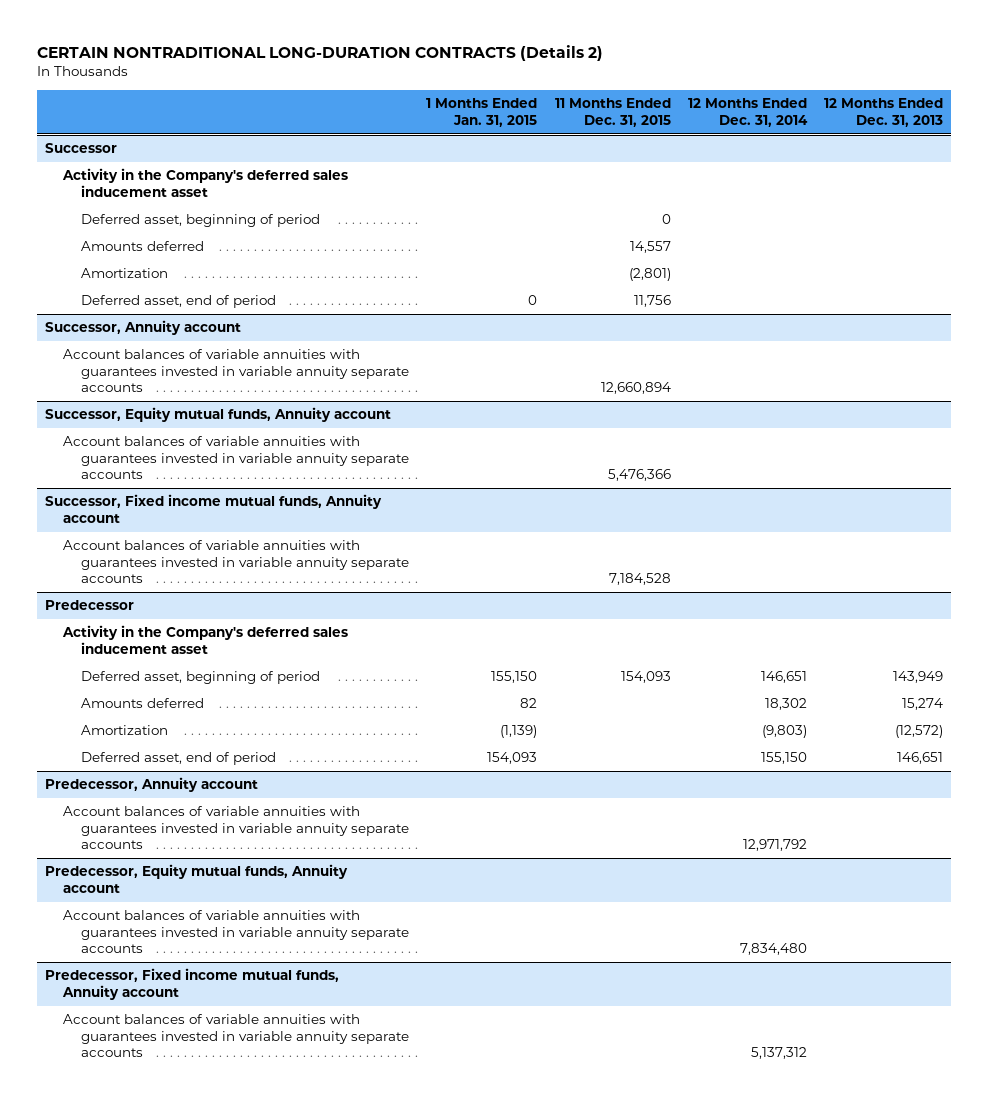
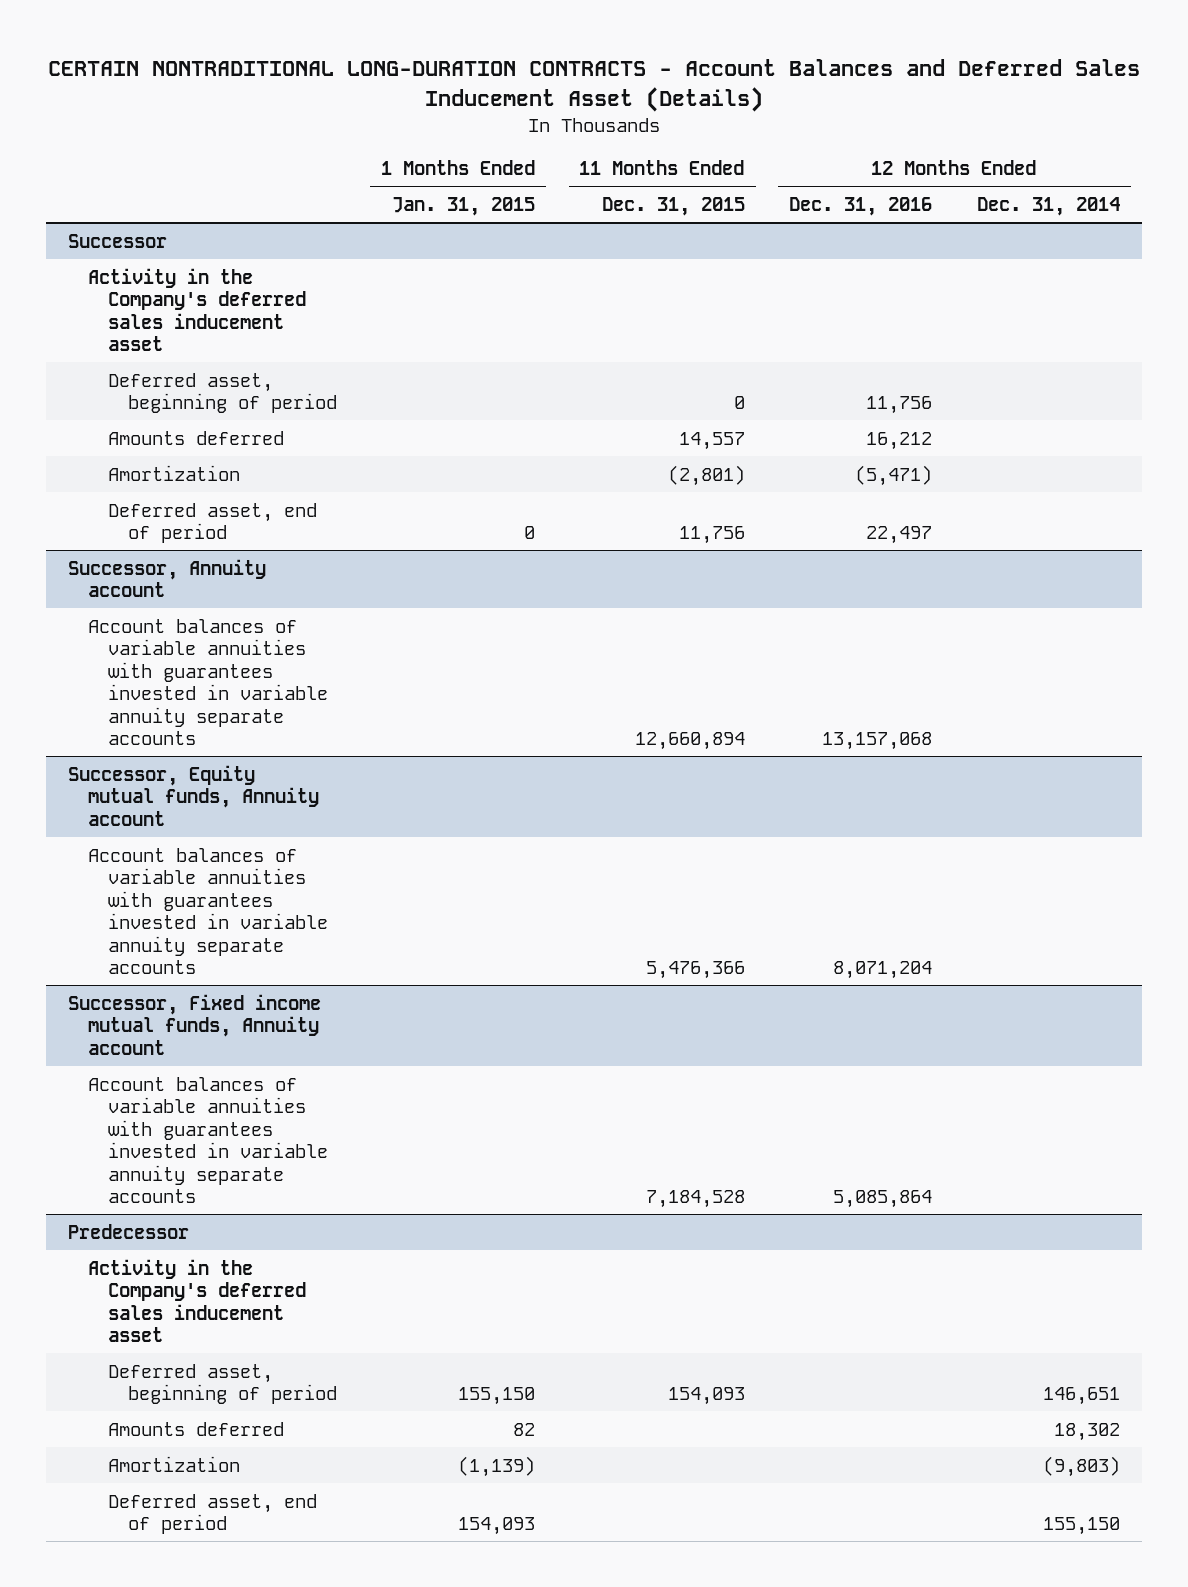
[36,44,603,61] CERTAIN NONTRADITIONAL LONG-DURATION CONTRACTS (Details 2) -> [47,58,1140,112] CERTAIN NONTRADITIONAL LONG-DURATION CONTRACTS - Account Balances and Deferred Sales Inducement Asset (Details)
[823,98,943,127] 12 Months Ended Dec. 31, 2013 -> none
none -> [789,197,933,217] Dec. 31, 2016
[45,777,259,793] Predecessor, Annuity account -> none
[63,806,410,850] Account balances of variable annuities with guarantees invested in variable annuity separate accounts -> none
[45,864,349,893] Predecessor, Equity mutual funds, Annuity account -> none
[63,910,410,954] Account balances of variable annuities with guarantees invested in variable annuity separate accounts -> none
[45,968,340,1000] Predecessor, Fixed income mutual funds, Annuity account -> none
[63,1014,410,1058] Account balances of variable annuities with guarantees invested in variable annuity separate accounts -> none

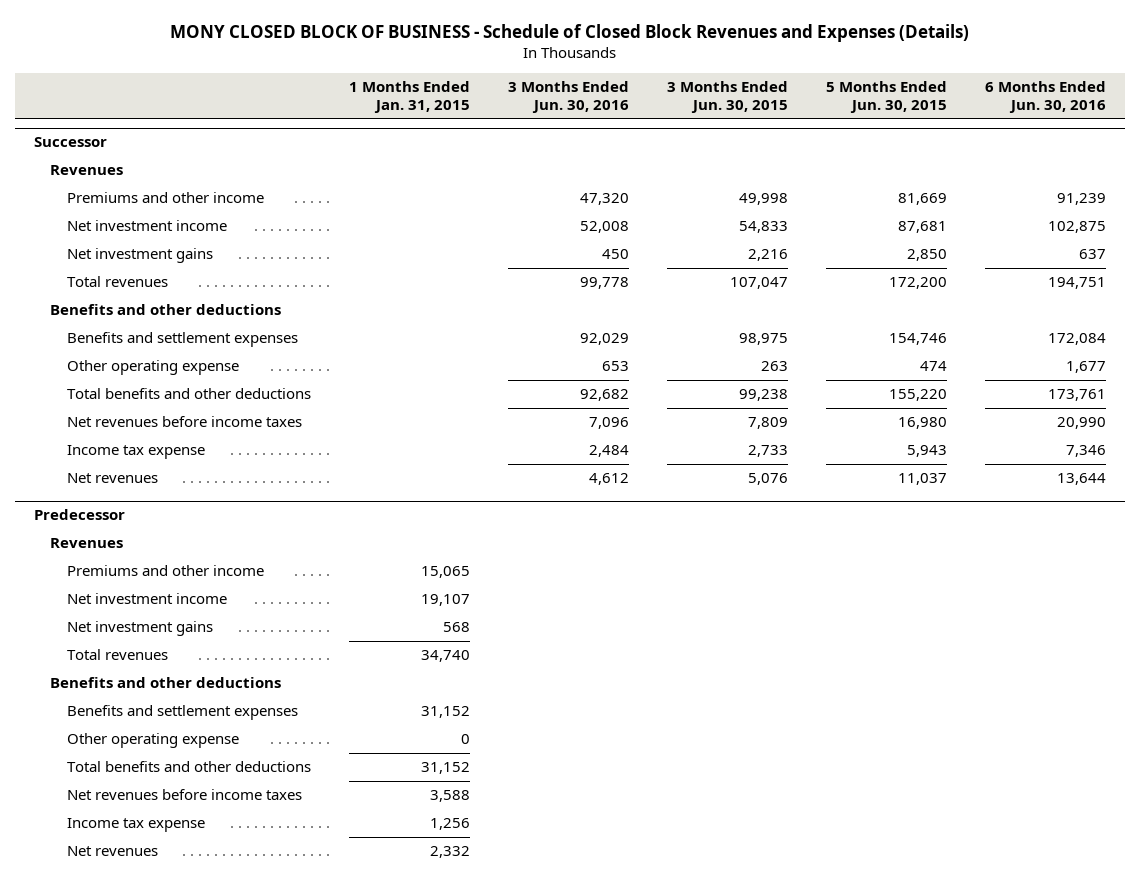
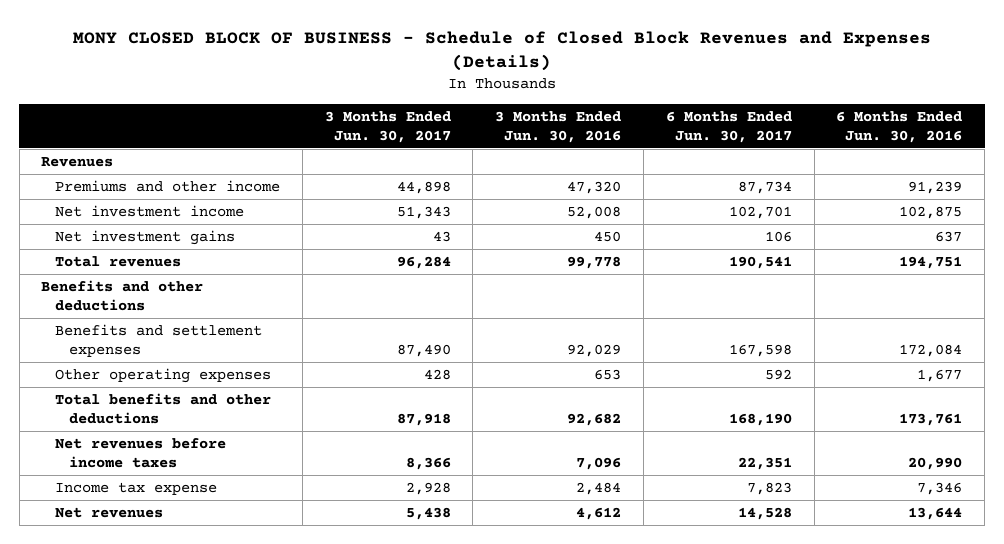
[348,80,470,113] 1 Months Ended Jan. 31, 2015 -> none
[666,80,788,113] 3 Months Ended Jun. 30, 2015 -> none
[825,80,947,113] 5 Months Ended Jun. 30, 2015 -> none
none -> [324,111,451,143] 3 Months Ended Jun. 30, 2017
none -> [665,111,792,143] 6 Months Ended Jun. 30, 2017
[33,137,107,148] Successor -> none
[66,360,239,376] Other operating expense -> [55,368,272,384] Other operating expenses
[33,509,125,521] Predecessor -> none
[50,538,124,549] Revenues -> none
[66,565,264,577] Premiums and other income -> none
[66,593,227,605] Net investment income -> none
[66,621,213,637] Net investment gains -> none
[66,649,168,661] Total revenues -> none
[50,677,282,689] Benefits and other deductions -> none
[66,705,298,721] Benefits and settlement expenses -> none
[66,733,239,749] Other operating expense -> none
[66,761,311,773] Total benefits and other deductions -> none
[66,789,302,801] Net revenues before income taxes -> none
[66,818,205,833] Income tax expense -> none
[66,846,158,857] Net revenues -> none

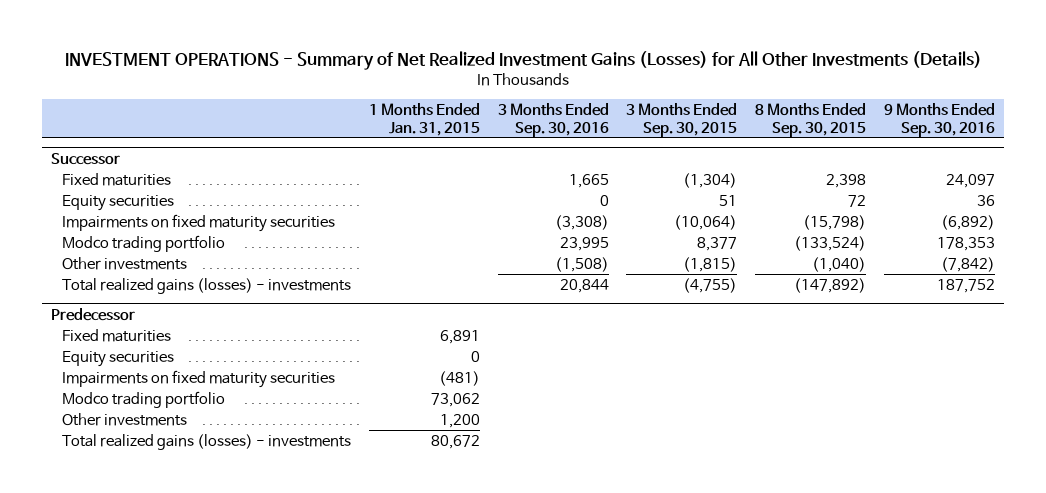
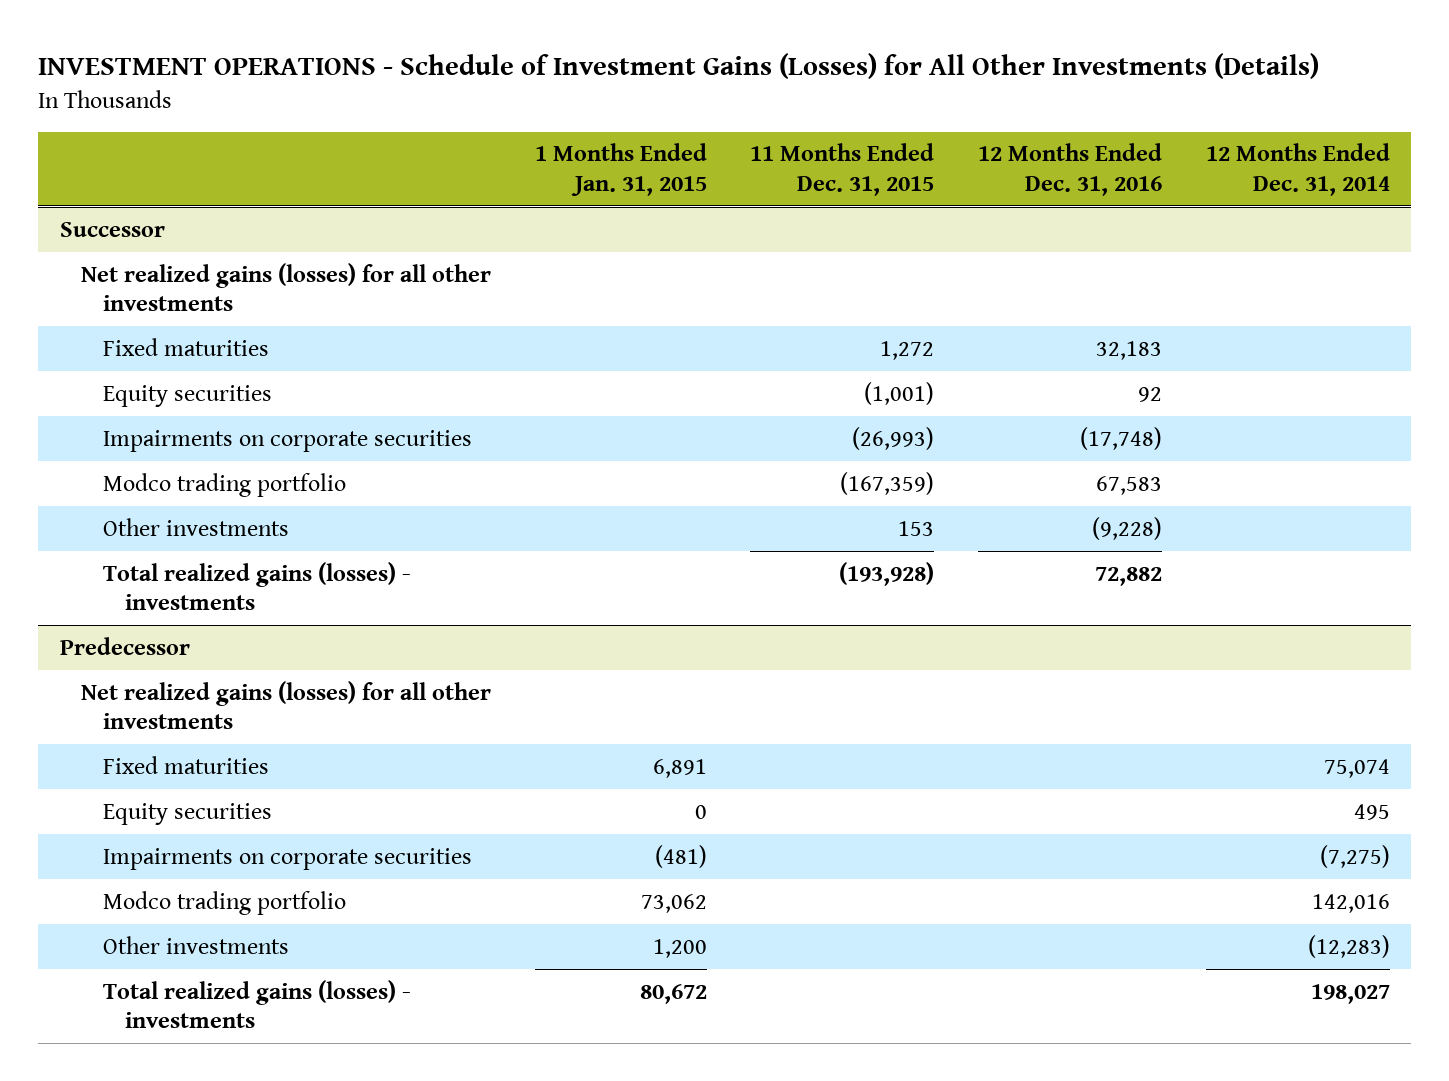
[64,50,982,70] INVESTMENT OPERATIONS - Summary of Net Realized Investment Gains (Losses) for All Other Investments (Details) -> [38,53,1320,80] INVESTMENT OPERATIONS - Schedule of Investment Gains (Losses) for All Other Investments (Details)
[497,103,609,137] 3 Months Ended Sep. 30, 2016 -> none
[626,103,738,137] 3 Months Ended Sep. 30, 2015 -> none
[755,103,867,137] 8 Months Ended Sep. 30, 2015 -> none
[883,103,995,137] 9 Months Ended Sep. 30, 2016 -> none
none -> [750,143,935,196] 11 Months Ended Dec. 31, 2015
none -> [977,143,1162,196] 12 Months Ended Dec. 31, 2016
none -> [1205,143,1390,196] 12 Months Ended Dec. 31, 2014
none -> [81,262,492,312] Net realized gains (losses) for all other investments
[62,213,336,232] Impairments on fixed maturity securities -> [102,429,472,452] Impairments on corporate securities
none -> [81,680,492,730] Net realized gains (losses) for all other investments
[62,369,336,388] Impairments on fixed maturity securities -> [102,847,472,870] Impairments on corporate securities

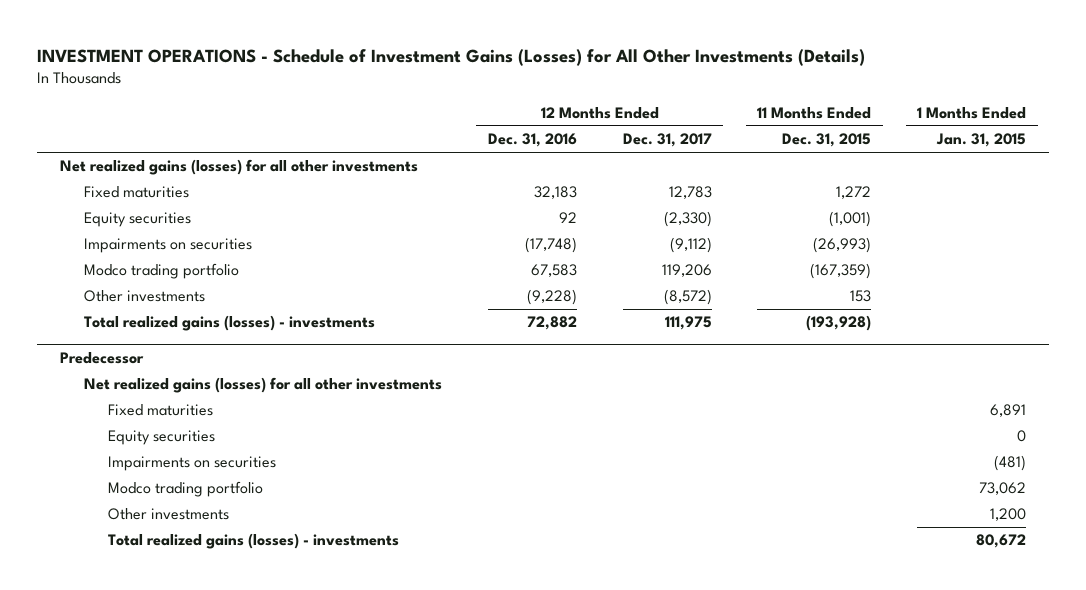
[1205,143,1390,196] 12 Months Ended Dec. 31, 2014 -> none
none -> [622,133,712,148] Dec. 31, 2017
[59,221,165,237] Successor -> none
[102,429,472,452] Impairments on corporate securities -> [83,238,252,254] Impairments on securities
[102,847,472,870] Impairments on corporate securities -> [107,456,276,472] Impairments on securities

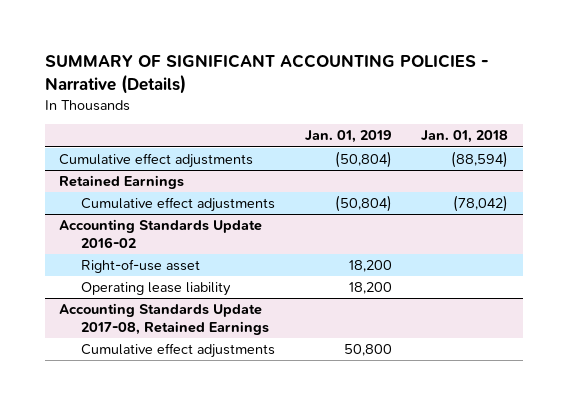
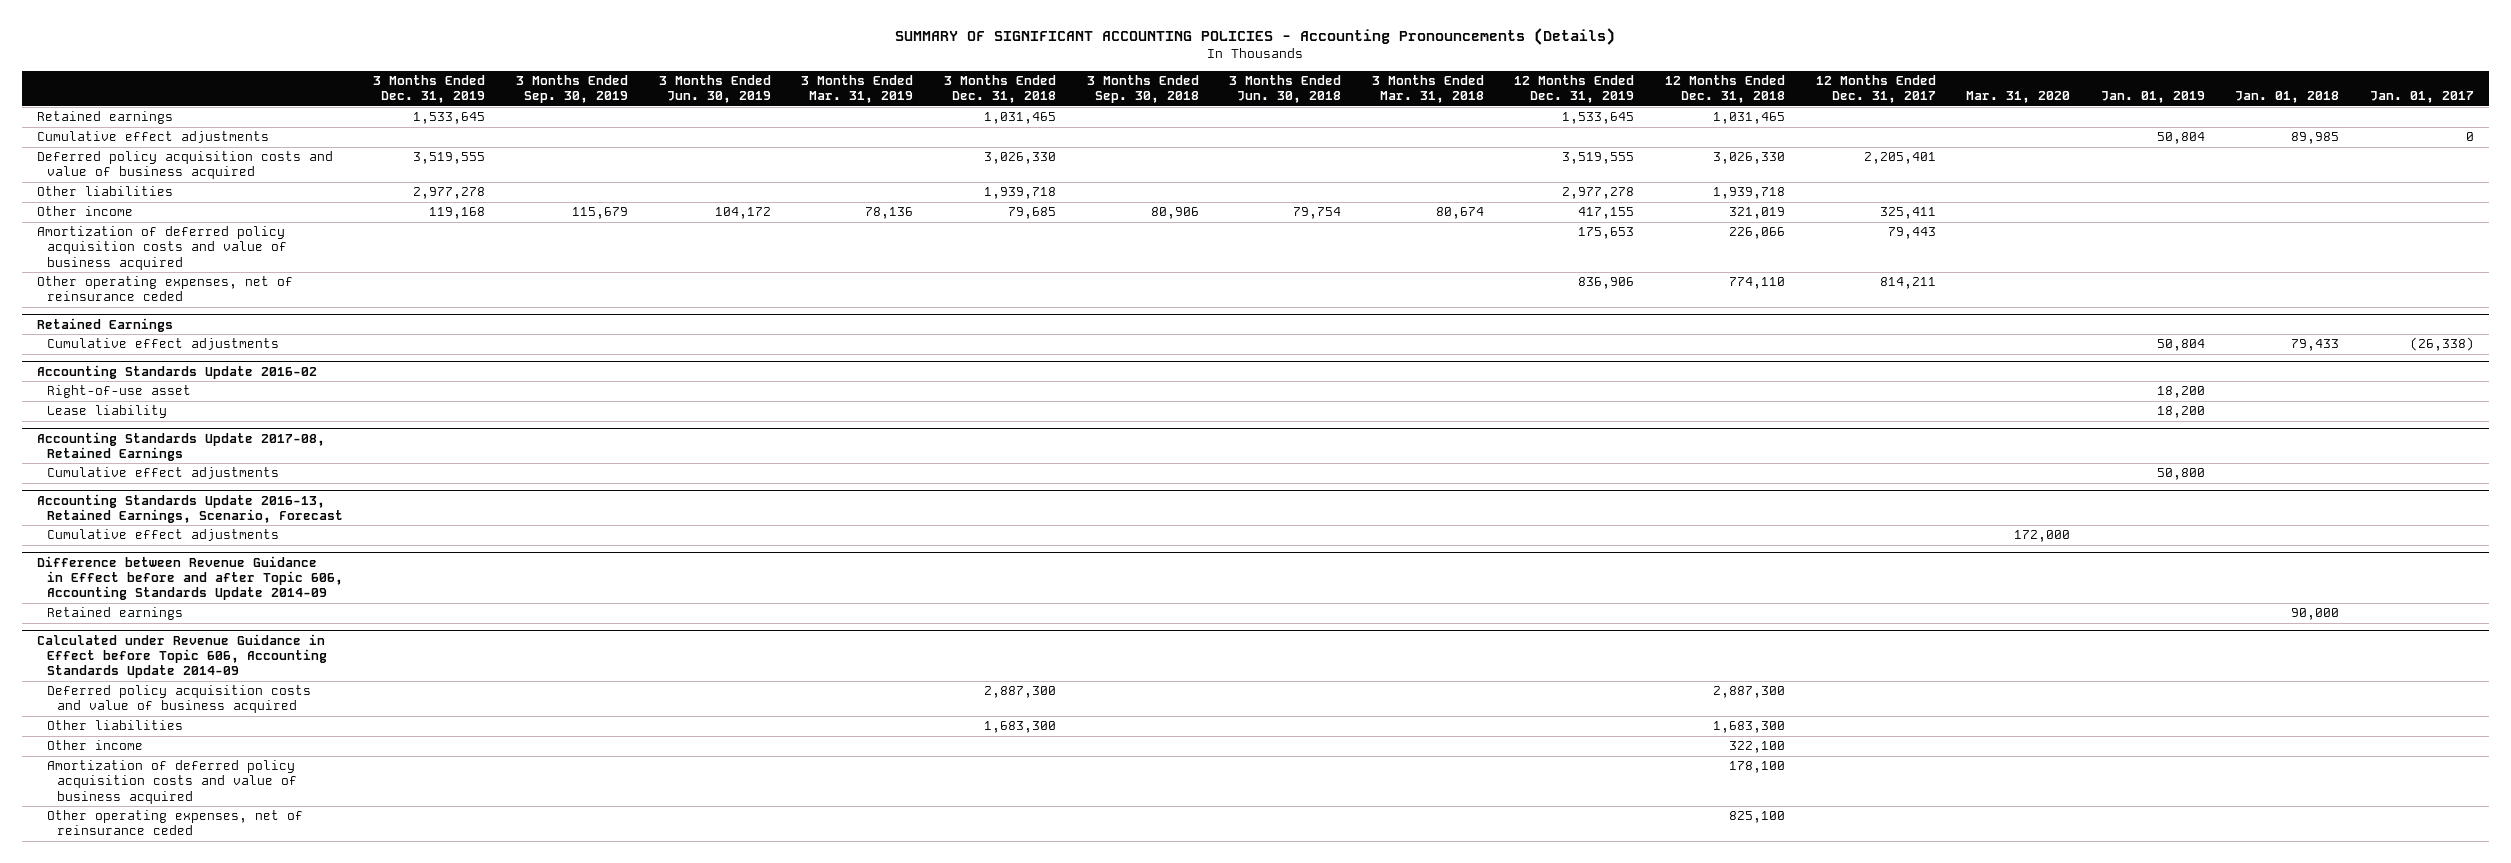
[44,54,489,94] SUMMARY OF SIGNIFICANT ACCOUNTING POLICIES - Narrative (Details) -> [895,28,1616,46] SUMMARY OF SIGNIFICANT ACCOUNTING POLICIES - Accounting Pronouncements (Details)
none -> [373,75,486,104] 3 Months Ended Dec. 31, 2019
none -> [516,75,629,104] 3 Months Ended Sep. 30, 2019
none -> [658,75,771,104] 3 Months Ended Jun. 30, 2019
none -> [801,75,914,104] 3 Months Ended Mar. 31, 2019
none -> [943,75,1056,104] 3 Months Ended Dec. 31, 2018
none -> [1086,75,1199,104] 3 Months Ended Sep. 30, 2018
none -> [1229,75,1342,104] 3 Months Ended Jun. 30, 2018
none -> [1371,75,1484,104] 3 Months Ended Mar. 31, 2018
none -> [1514,75,1635,104] 12 Months Ended Dec. 31, 2019
none -> [1664,75,1785,104] 12 Months Ended Dec. 31, 2018
none -> [1815,75,1936,104] 12 Months Ended Dec. 31, 2017
none -> [1966,91,2071,104] Mar. 31, 2020
none -> [2370,91,2475,104] Jan. 01, 2017
none -> [36,111,173,125] Retained earnings
[334,151,392,169] (50,804) -> [2156,132,2205,145] 50,804
[451,151,509,169] (88,594) -> [2291,132,2340,145] 89,985
none -> [36,151,333,180] Deferred policy acquisition costs and value of business acquired
none -> [36,186,173,197] Other liabilities
none -> [36,206,133,217] Other income
none -> [36,226,287,270] Amortization of deferred policy acquisition costs and value of business acquired
none -> [36,276,293,302] Other operating expenses, net of reinsurance ceded
[334,195,392,213] (50,804) -> [2156,339,2205,352] 50,804
[453,195,509,213] (78,042) -> [2291,339,2340,352] 79,433
[81,282,232,297] Operating lease liability -> [46,405,167,419] Lease liability
none -> [36,493,343,524] Accounting Standards Update 2016-13, Retained Earnings, Scenario, Forecast
none -> [46,529,279,542] Cumulative effect adjustments
none -> [36,555,343,601] Difference between Revenue Guidance in Effect before and after Topic 606, Accounting Standards Update 2014-09
none -> [46,607,183,621] Retained earnings
none -> [36,633,327,679] Calculated under Revenue Guidance in Effect before Topic 606, Accounting Standards Update 2014-09
none -> [46,685,311,714] Deferred policy acquisition costs and value of business acquired
none -> [46,720,183,731] Other liabilities
none -> [46,740,143,751] Other income
none -> [46,760,297,804] Amortization of deferred policy acquisition costs and value of business acquired
none -> [46,810,303,836] Other operating expenses, net of reinsurance ceded

